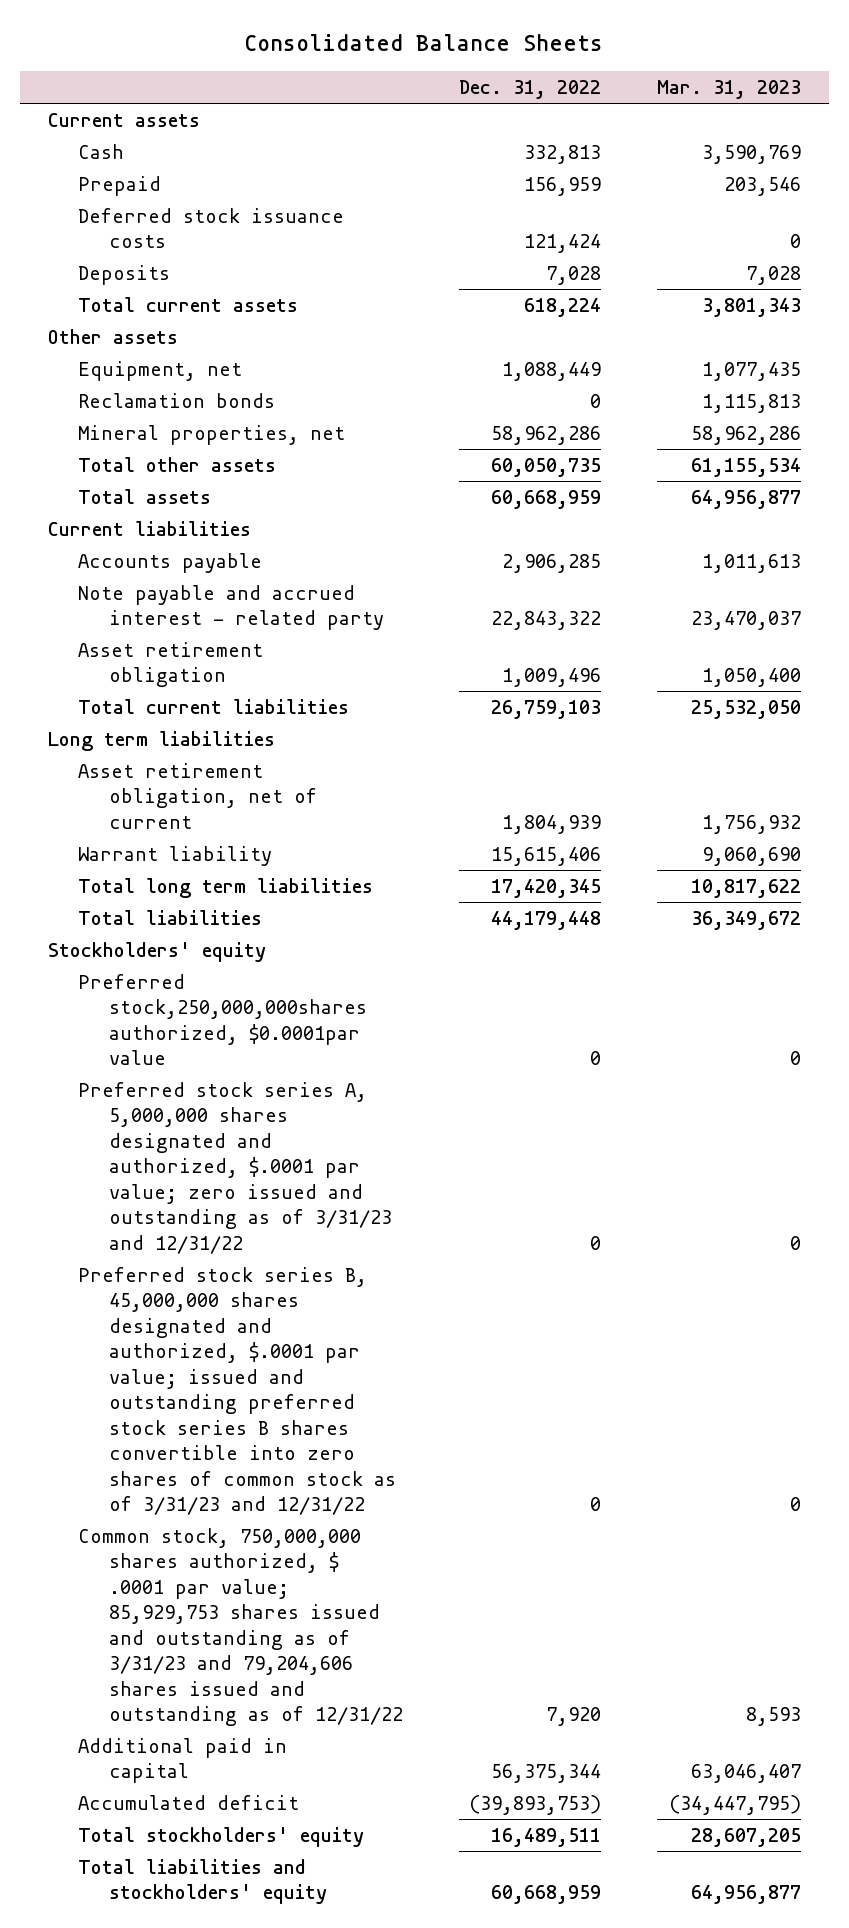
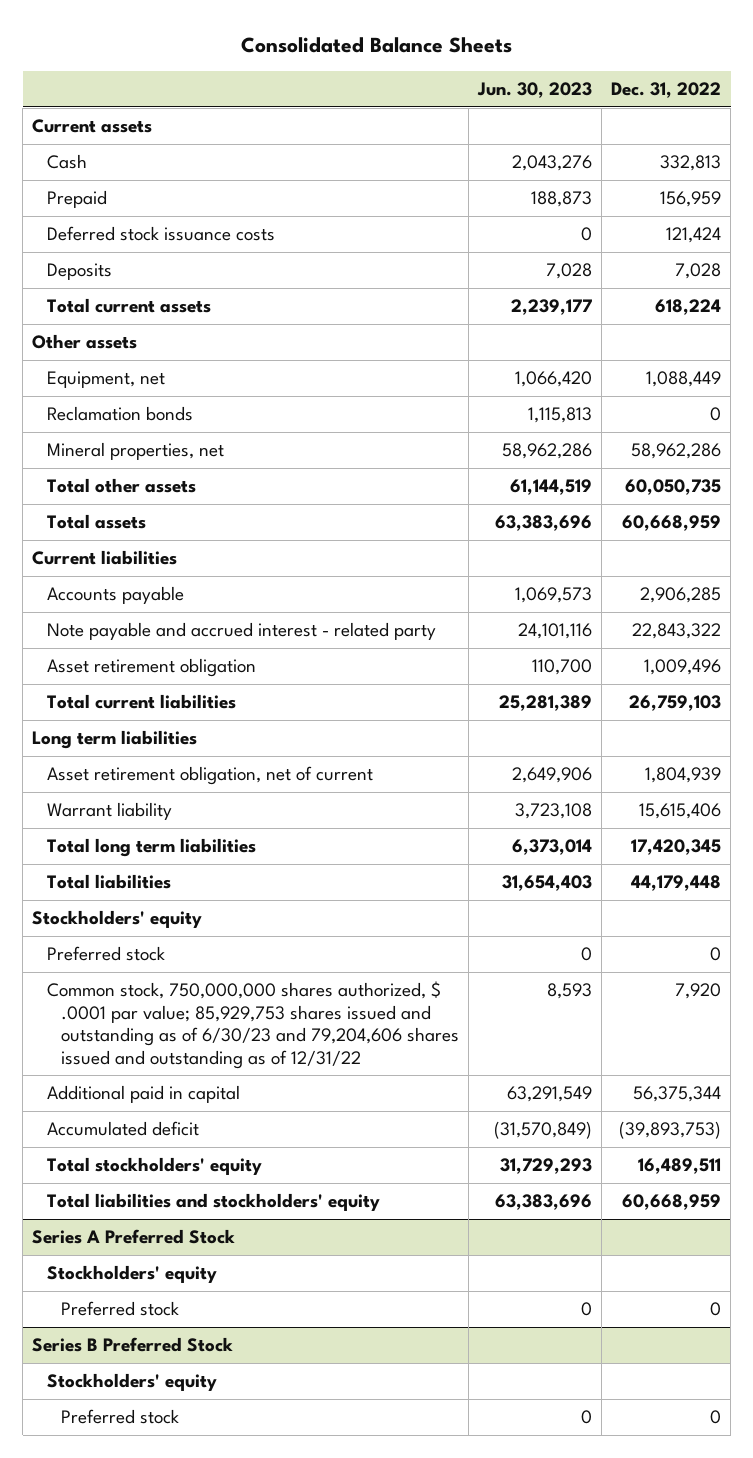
[656,80,801,100] Mar. 31, 2023 -> none
none -> [477,81,593,98] Jun. 30, 2023
[78,1081,392,1254] Preferred stock series A, 5,000,000 shares designated and authorized, $.0001 par value; zero issued and outstanding as of 3/31/23 and 12/31/22 -> none
[78,1266,396,1516] Preferred stock series B, 45,000,000 shares designated and authorized, $.0001 par value; issued and outstanding preferred stock series B shares convertible into zero shares of common stock as of 3/31/23 and 12/31/22 -> none
[78,973,367,1066] Preferred stock,250,000,000shares authorized, $0.0001par value -> [46,946,165,962] Preferred stock
[78,1527,403,1727] Common stock, 750,000,000 shares authorized, $ .0001 par value; 85,929,753 shares issued and outstanding as of 3/31/23 and 79,204,606 shares issued and outstanding as of 12/31/22 -> [46,981,460,1069] Common stock, 750,000,000 shares authorized, $ .0001 par value; 85,929,753 shares issued and outstanding as of 6/30/23 and 79,204,606 shares issued and outstanding as of 12/31/22
none -> [32,1229,236,1245] Series A Preferred Stock
none -> [46,1265,217,1284] Stockholders' equity
none -> [61,1301,180,1317] Preferred stock
none -> [32,1337,234,1353] Series B Preferred Stock
none -> [46,1373,217,1392] Stockholders' equity
none -> [61,1409,180,1425] Preferred stock

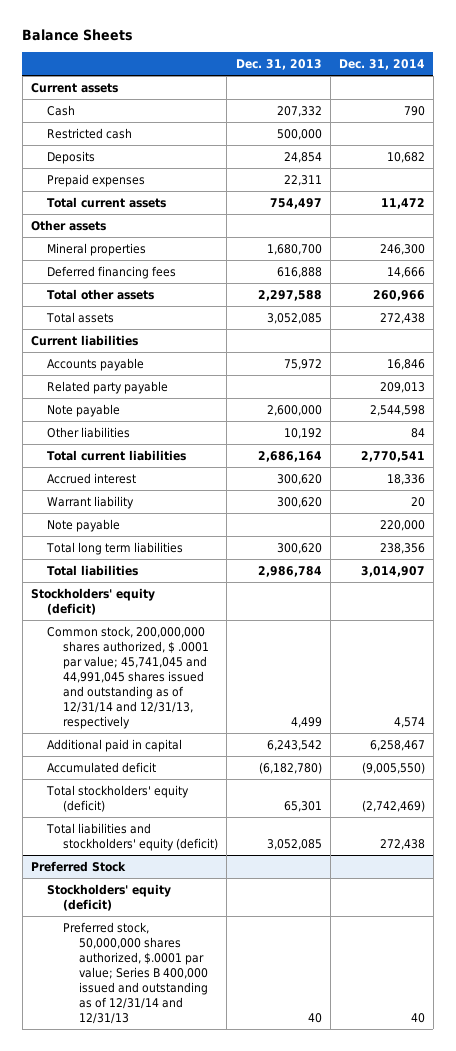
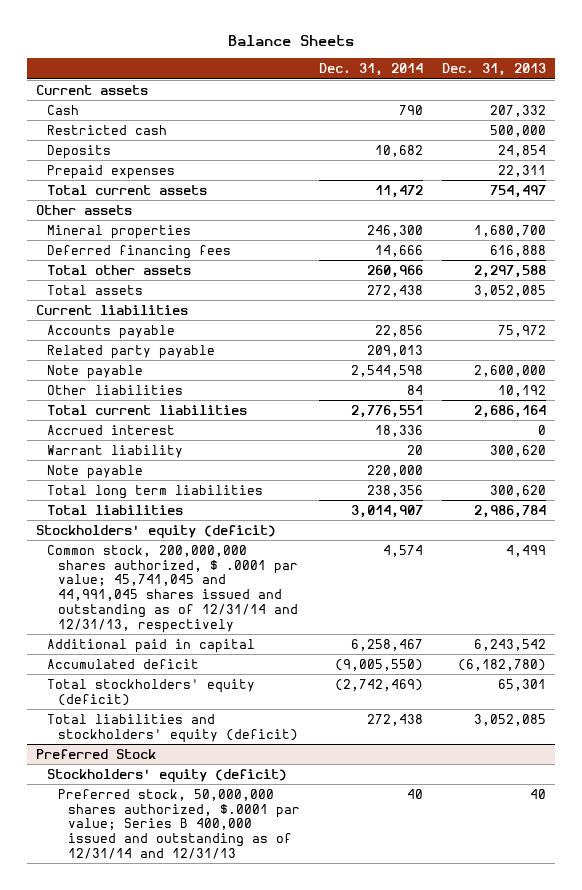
[386,358,425,370] 16,846 -> [375,324,424,337] 22,856
[360,450,425,462] 2,770,541 -> [351,404,424,418] 2,776,551
[276,473,322,485] 300,620 -> [538,424,547,435] 0

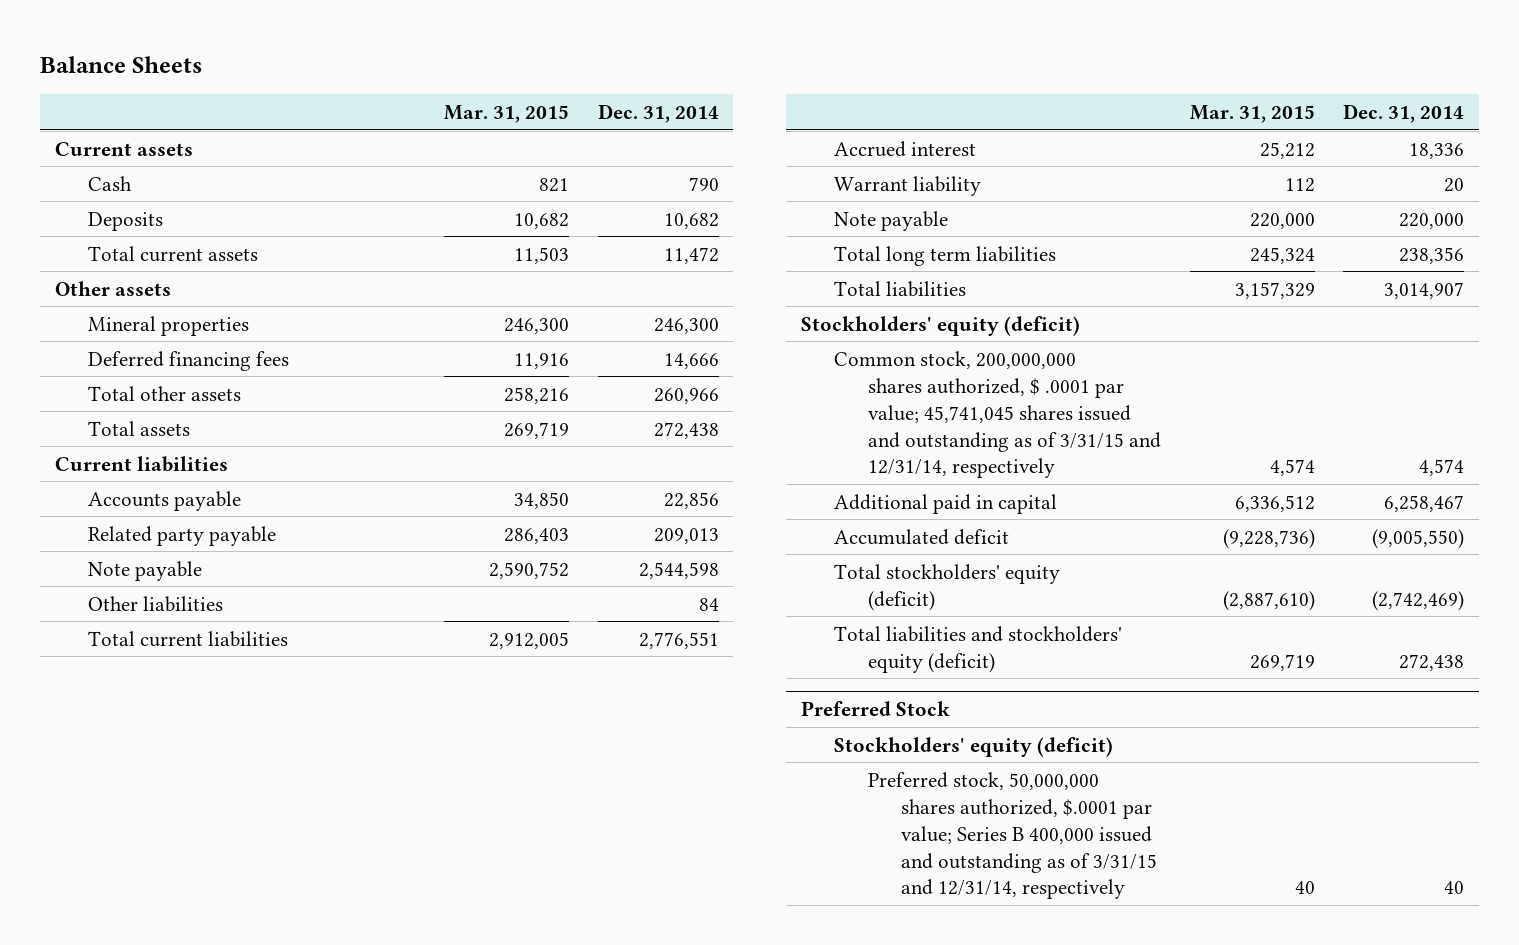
[442,63,547,77] Dec. 31, 2013 -> none
none -> [443,105,569,124] Mar. 31, 2015
[46,124,167,135] Restricted cash -> none
[46,164,175,179] Prepaid expenses -> none
[46,544,298,633] Common stock, 200,000,000 shares authorized, $ .0001 par value; 45,741,045 and 44,991,045 shares issued and outstanding as of 12/31/14 and 12/31/13, respectively -> [834,350,1161,479] Common stock, 200,000,000 shares authorized, $ .0001 par value; 45,741,045 shares issued and outstanding as of 3/31/15 and 12/31/14, respectively
[57,788,301,859] Preferred stock, 50,000,000 shares authorized, $.0001 par value; Series B 400,000 issued and outstanding as of 12/31/14 and 12/31/13 -> [867,771,1158,900] Preferred stock, 50,000,000 shares authorized, $.0001 par value; Series B 400,000 issued and outstanding as of 3/31/15 and 12/31/14, respectively

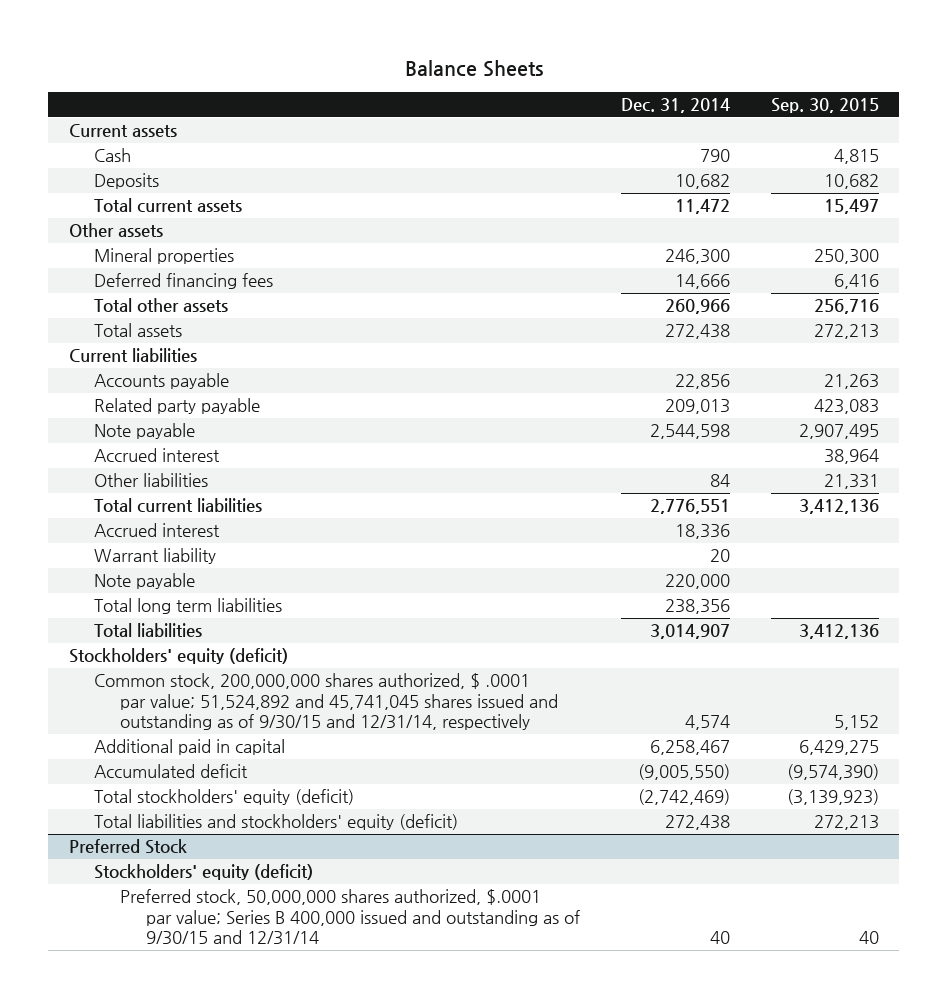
[443,105,569,124] Mar. 31, 2015 -> none
none -> [770,98,879,114] Sep. 30, 2015
none -> [94,448,221,463] Accrued interest
[834,350,1161,479] Common stock, 200,000,000 shares authorized, $ .0001 par value; 45,741,045 shares issued and outstanding as of 3/31/15 and 12/31/14, respectively -> [94,673,558,731] Common stock, 200,000,000 shares authorized, $ .0001 par value; 51,524,892 and 45,741,045 shares issued and outstanding as of 9/30/15 and 12/31/14, respectively
[867,771,1158,900] Preferred stock, 50,000,000 shares authorized, $.0001 par value; Series B 400,000 issued and outstanding as of 3/31/15 and 12/31/14, respectively -> [119,889,580,946] Preferred stock, 50,000,000 shares authorized, $.0001 par value; Series B 400,000 issued and outstanding as of 9/30/15 and 12/31/14

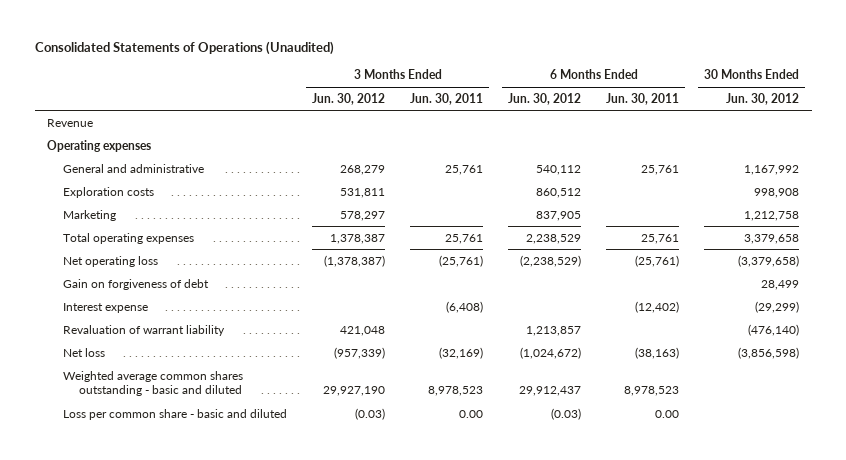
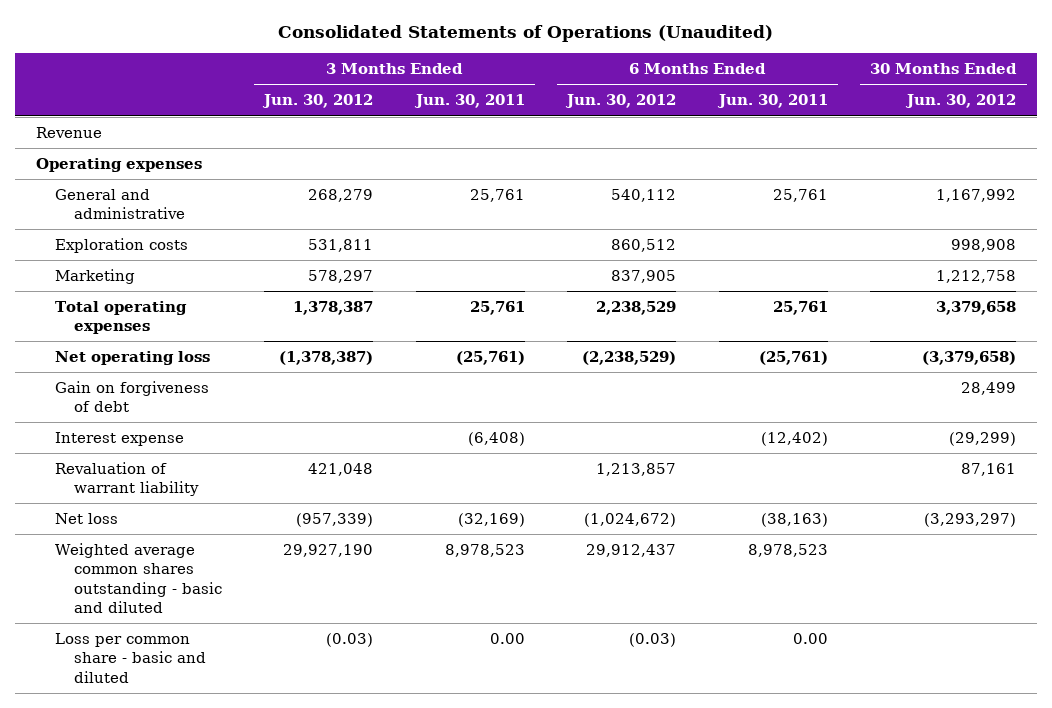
[748,323,800,336] (476,140) -> [961,463,1017,477] 87,161
[738,346,800,359] (3,856,598) -> [924,513,1017,528] (3,293,297)

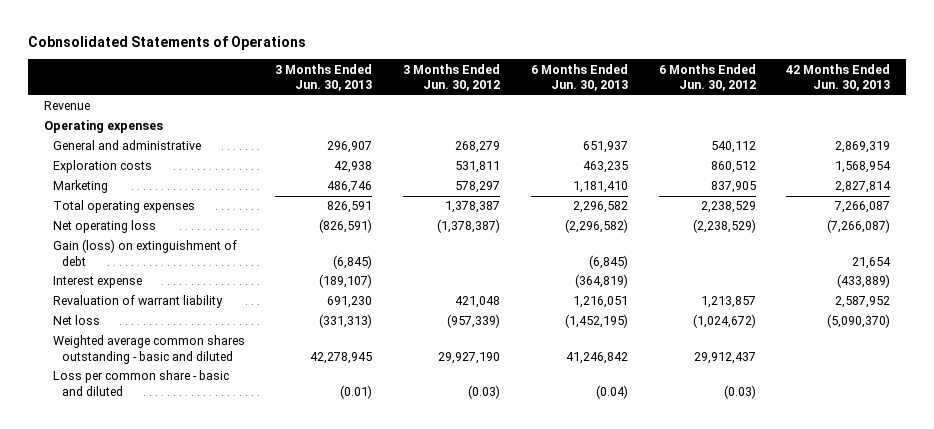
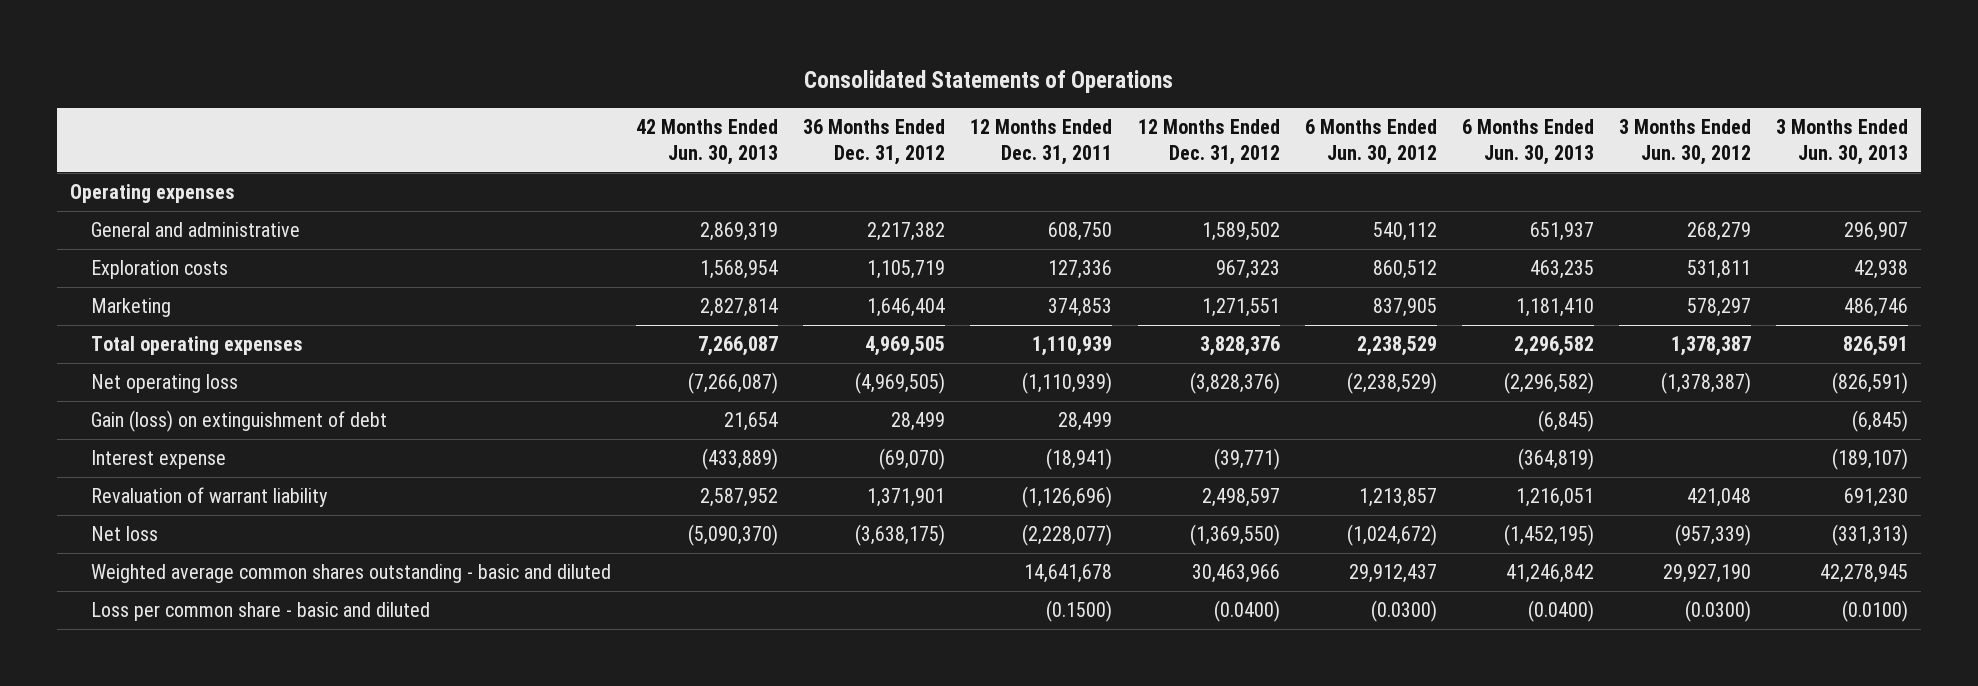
[28,36,307,51] Cobnsolidated Statements of Operations -> [804,70,1174,94] Consolidated Statements of Operations
none -> [803,119,946,165] 36 Months Ended Dec. 31, 2012
none -> [970,119,1113,165] 12 Months Ended Dec. 31, 2011
none -> [1137,119,1280,165] 12 Months Ended Dec. 31, 2012
[43,101,90,111] Revenue -> none
[340,384,373,399] (0.01) -> [1842,600,1909,623] (0.0100)
[468,384,501,399] (0.03) -> [1685,600,1752,623] (0.0300)
[595,384,628,399] (0.04) -> [1527,600,1594,623] (0.0400)
[723,384,756,399] (0.03) -> [1370,600,1437,623] (0.0300)

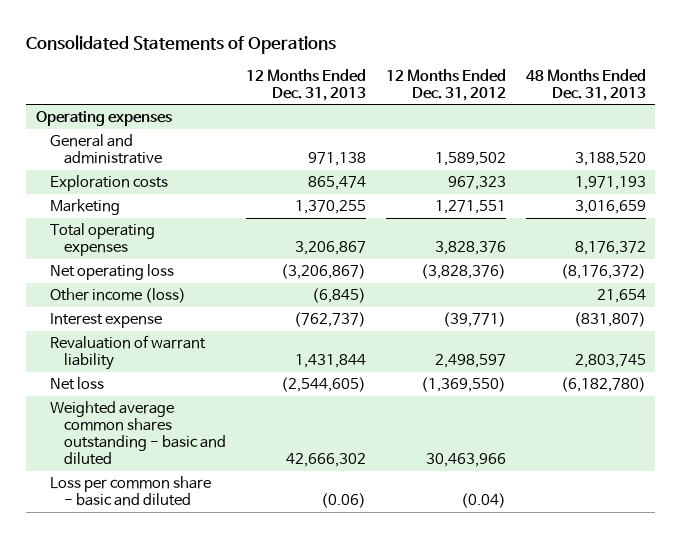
[635,119,778,165] 42 Months Ended Jun. 30, 2013 -> none
[803,119,946,165] 36 Months Ended Dec. 31, 2012 -> none
[970,119,1113,165] 12 Months Ended Dec. 31, 2011 -> none
[1304,119,1437,165] 6 Months Ended Jun. 30, 2012 -> none
[1461,119,1594,165] 6 Months Ended Jun. 30, 2013 -> none
[1619,119,1752,165] 3 Months Ended Jun. 30, 2012 -> none
[1776,119,1909,165] 3 Months Ended Jun. 30, 2013 -> none
none -> [245,68,366,101] 12 Months Ended Dec. 31, 2013
none -> [525,68,646,101] 48 Months Ended Dec. 31, 2013
[90,410,387,433] Gain (loss) on extinguishment of debt -> [49,288,186,304] Other income (loss)
[1213,600,1280,623] (0.0400) -> [460,493,506,509] (0.04)

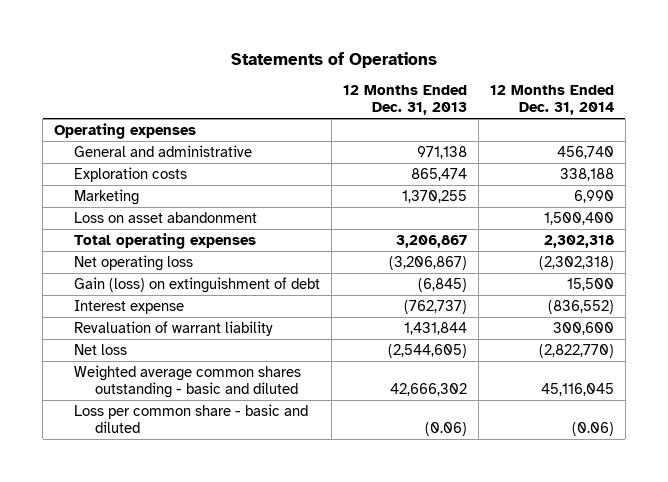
[26,34,337,54] Consolidated Statements of Operations -> [231,51,438,68] Statements of Operations
[385,68,506,101] 12 Months Ended Dec. 31, 2012 -> none
[525,68,646,101] 48 Months Ended Dec. 31, 2013 -> none
none -> [490,85,615,116] 12 Months Ended Dec. 31, 2014
none -> [74,211,258,223] Loss on asset abandonment
[49,288,186,304] Other income (loss) -> [74,276,321,293] Gain (loss) on extinguishment of debt

